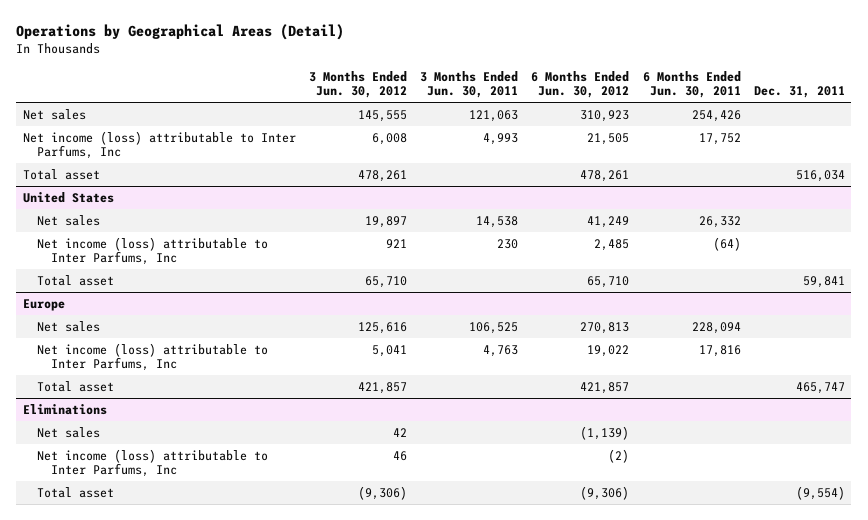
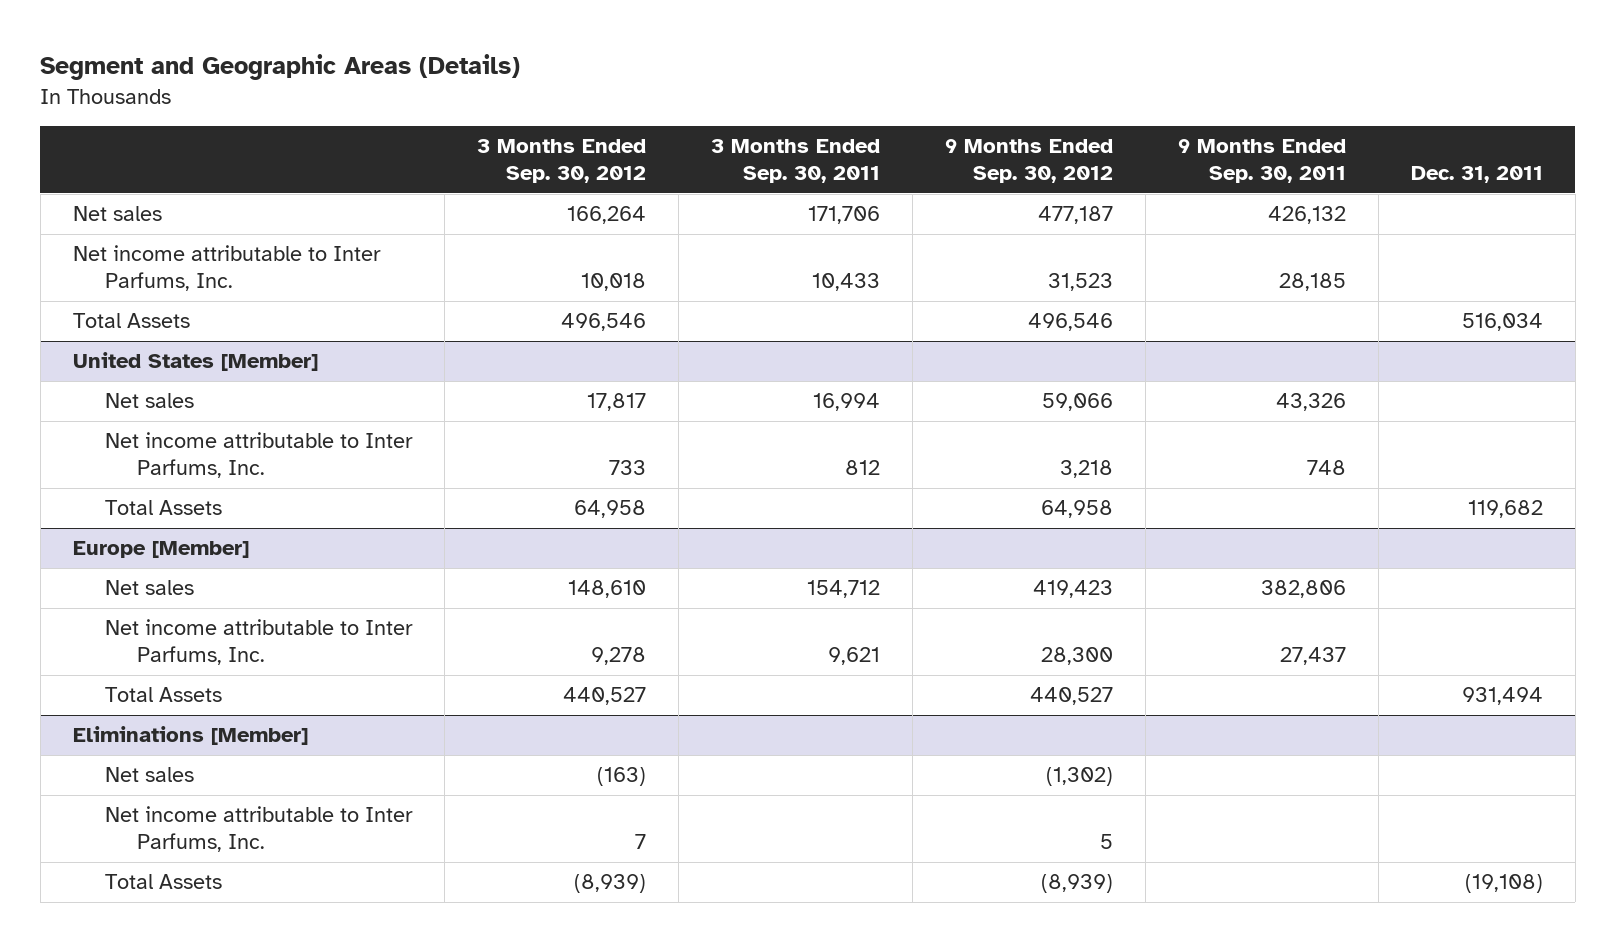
[16,23,345,40] Operations by Geographical Areas (Detail) -> [40,54,521,81] Segment and Geographic Areas (Details)
[309,70,408,99] 3 Months Ended Jun. 30, 2012 -> none
[420,70,519,99] 3 Months Ended Jun. 30, 2011 -> none
[531,70,630,99] 6 Months Ended Jun. 30, 2012 -> none
[642,70,741,99] 6 Months Ended Jun. 30, 2011 -> none
none -> [477,139,647,184] 3 Months Ended Sep. 30, 2012
none -> [710,139,880,184] 3 Months Ended Sep. 30, 2011
none -> [944,139,1113,184] 9 Months Ended Sep. 30, 2012
none -> [1177,139,1346,184] 9 Months Ended Sep. 30, 2011
[23,130,297,160] Net income (loss) attributable to Inter Parfums, Inc -> [72,245,381,292] Net income attributable to Inter Parfums, Inc.
[23,168,101,180] Total asset -> [72,313,190,329] Total Assets
[23,191,115,203] United States -> [72,352,318,372] United States [Member]
[36,236,268,266] Net income (loss) attributable to Inter Parfums, Inc -> [105,432,414,479] Net income attributable to Inter Parfums, Inc.
[36,274,114,286] Total asset -> [105,500,223,516] Total Assets
[802,275,845,288] 59,841 -> [1467,500,1543,519] 119,682
[23,298,66,311] Europe -> [72,541,249,559] Europe [Member]
[36,342,268,372] Net income (loss) attributable to Inter Parfums, Inc -> [105,619,414,666] Net income attributable to Inter Parfums, Inc.
[36,380,114,392] Total asset -> [105,687,223,703] Total Assets
[795,381,845,394] 465,747 -> [1461,687,1543,706] 931,494
[23,403,108,415] Eliminations -> [72,726,308,746] Eliminations [Member]
[36,448,268,478] Net income (loss) attributable to Inter Parfums, Inc -> [105,806,414,853] Net income attributable to Inter Parfums, Inc.
[36,486,114,498] Total asset -> [105,874,223,890] Total Assets
[795,485,845,500] (9,554) -> [1464,874,1543,894] (19,108)

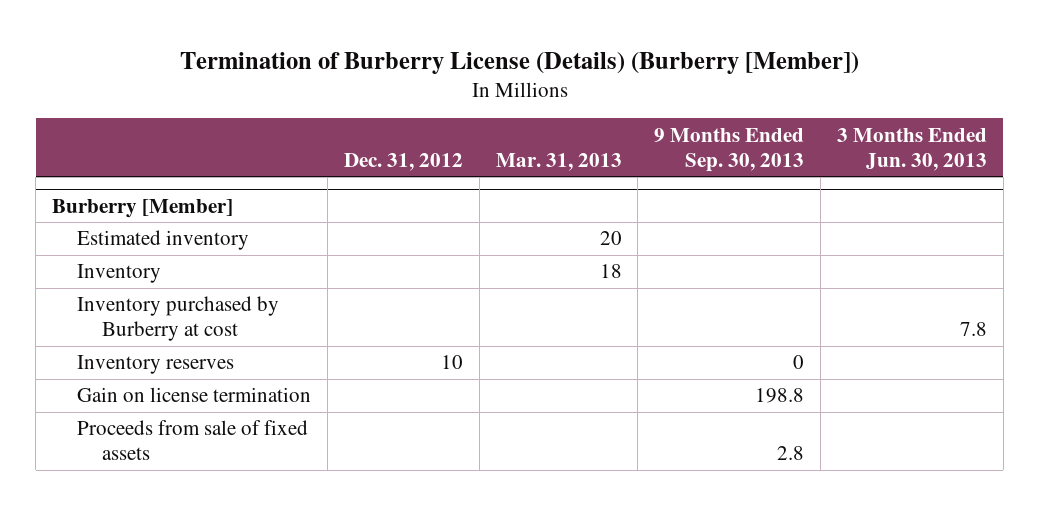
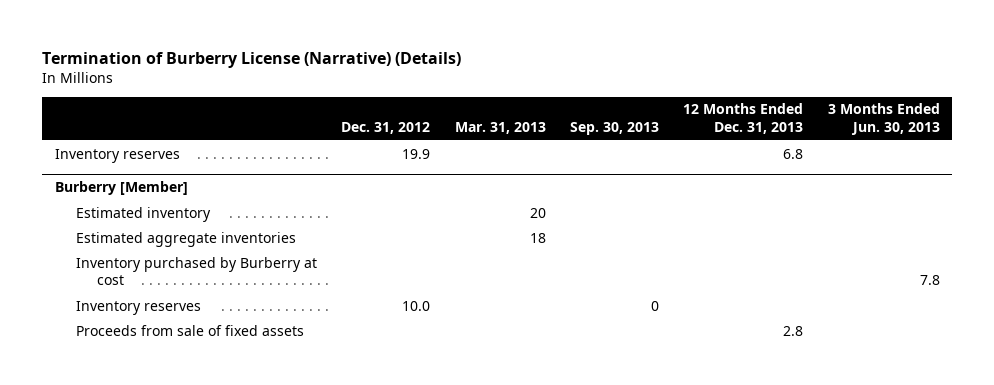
[179,51,859,74] Termination of Burberry License (Details) (Burberry [Member]) -> [42,51,462,68] Termination of Burberry License (Narrative) (Details)
[654,127,805,172] 9 Months Ended Sep. 30, 2013 -> none
none -> [569,121,659,135] Sep. 30, 2013
none -> [683,103,804,134] 12 Months Ended Dec. 31, 2013
none -> [54,148,180,163] Inventory reserves
[76,264,161,284] Inventory -> [75,231,296,247] Estimated aggregate inventories
[76,387,311,403] Gain on license termination -> none
[440,355,463,370] 10 -> [402,300,431,311] 10.0

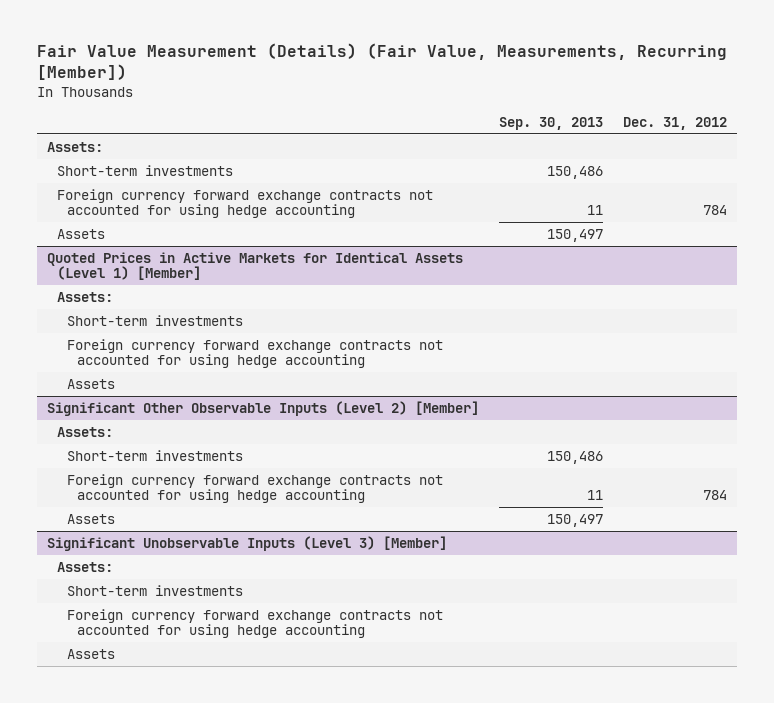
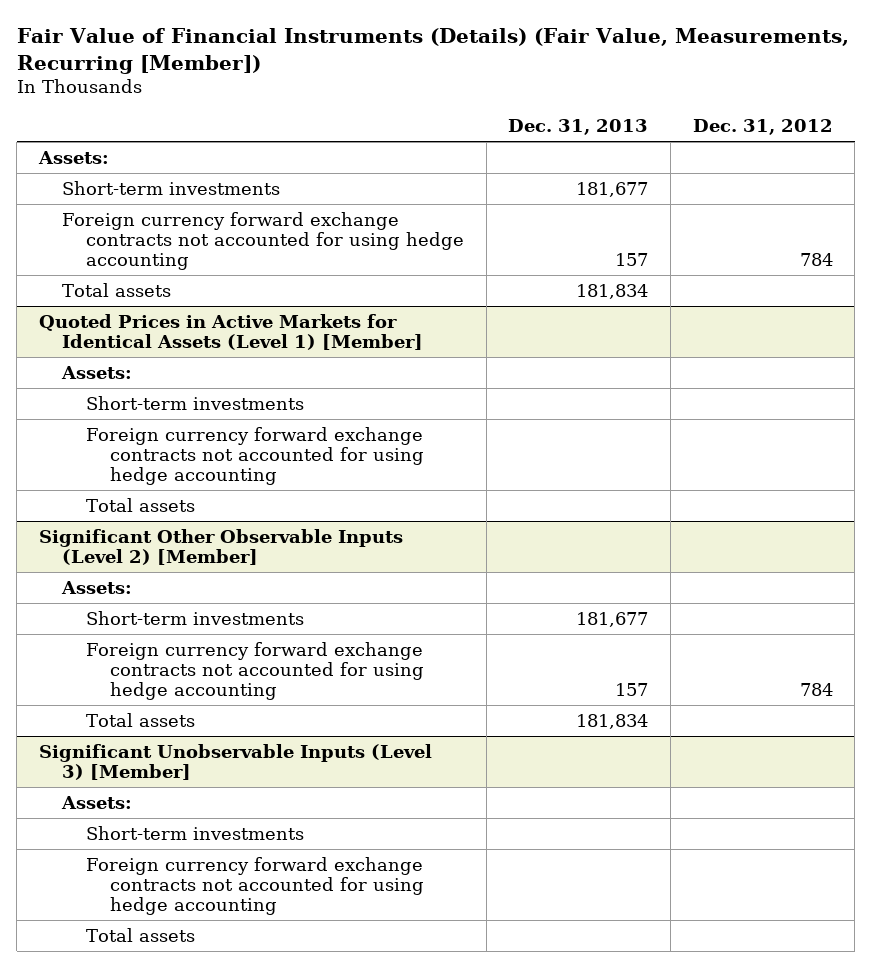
[36,43,727,81] Fair Value Measurement (Details) (Fair Value, Measurements, Recurring [Member]) -> [16,28,849,75] Fair Value of Financial Instruments (Details) (Fair Value, Measurements, Recurring [Member])
[498,116,603,130] Sep. 30, 2013 -> none
none -> [508,119,649,136] Dec. 31, 2013
[56,228,105,239] Assets -> [62,282,172,297] Total assets
[66,378,115,389] Assets -> [86,497,196,512] Total assets
[66,513,115,524] Assets -> [86,712,196,727] Total assets
[66,648,115,659] Assets -> [86,927,196,942] Total assets

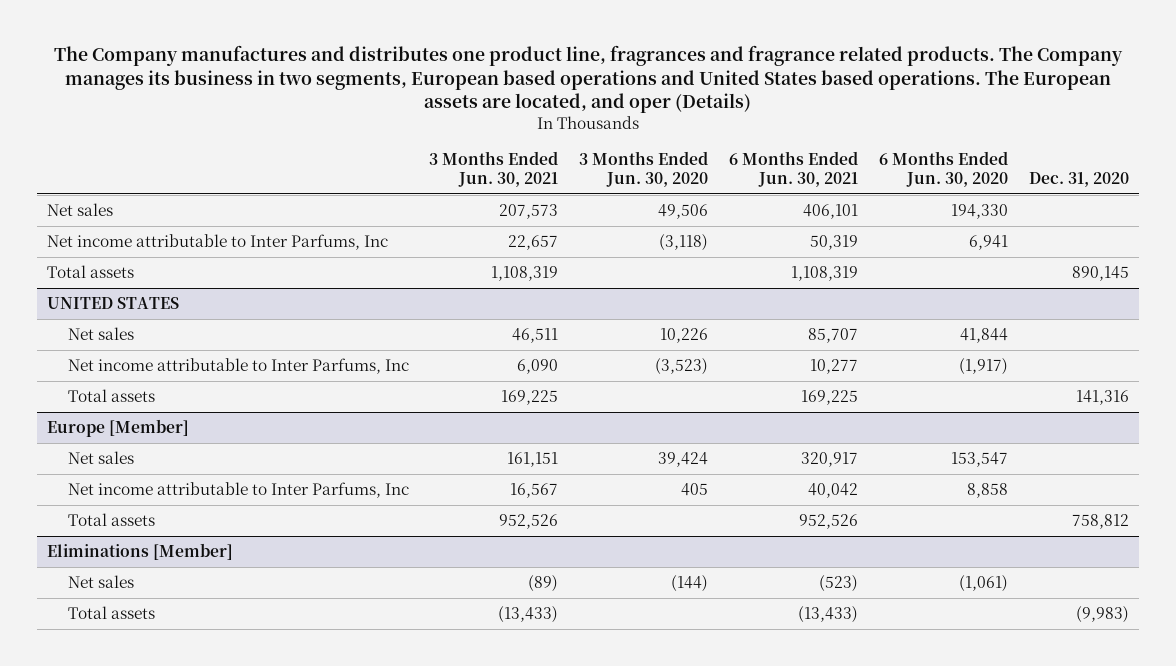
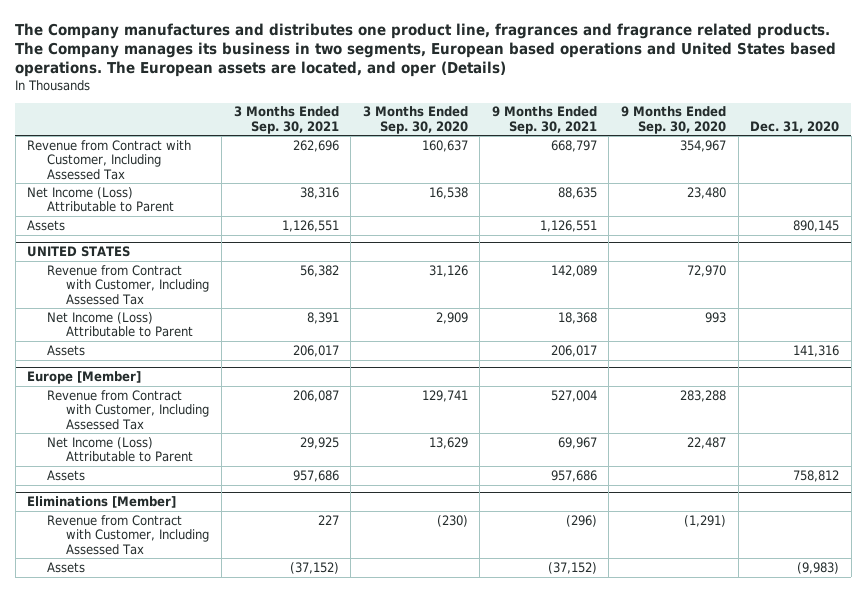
[429,151,559,188] 3 Months Ended Jun. 30, 2021 -> none
[579,151,709,188] 3 Months Ended Jun. 30, 2020 -> none
[729,151,859,188] 6 Months Ended Jun. 30, 2021 -> none
[878,151,1008,188] 6 Months Ended Jun. 30, 2020 -> none
none -> [233,106,339,134] 3 Months Ended Sep. 30, 2021
none -> [362,106,468,134] 3 Months Ended Sep. 30, 2020
none -> [491,106,597,134] 9 Months Ended Sep. 30, 2021
none -> [621,106,727,134] 9 Months Ended Sep. 30, 2020
[47,202,114,216] Net sales -> [27,139,192,180] Revenue from Contract with Customer, Including Assessed Tax
[47,233,389,250] Net income attributable to Inter Parfums, Inc -> [27,186,174,213] Net Income (Loss) Attributable to Parent
[47,264,135,278] Total assets -> [27,219,66,231] Assets
[67,326,134,340] Net sales -> [46,264,210,305] Revenue from Contract with Customer, Including Assessed Tax
[67,357,409,374] Net income attributable to Inter Parfums, Inc -> [46,311,194,338] Net Income (Loss) Attributable to Parent
[67,388,155,402] Total assets -> [46,344,85,356] Assets
[67,450,134,464] Net sales -> [46,389,210,430] Revenue from Contract with Customer, Including Assessed Tax
[67,481,409,498] Net income attributable to Inter Parfums, Inc -> [46,436,194,463] Net Income (Loss) Attributable to Parent
[67,512,155,526] Total assets -> [46,469,85,481] Assets
[67,574,134,588] Net sales -> [46,514,210,555] Revenue from Contract with Customer, Including Assessed Tax
[67,605,155,619] Total assets -> [46,561,85,573] Assets

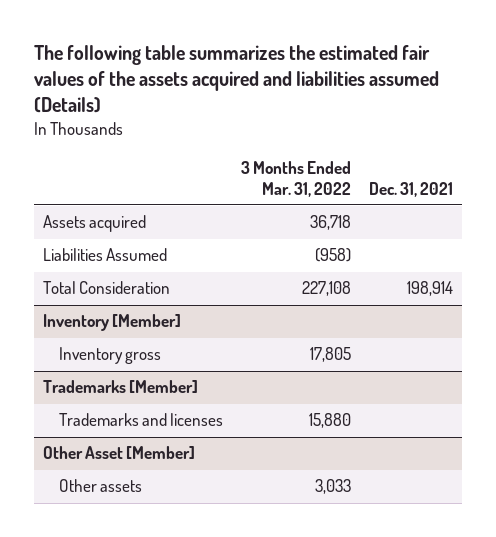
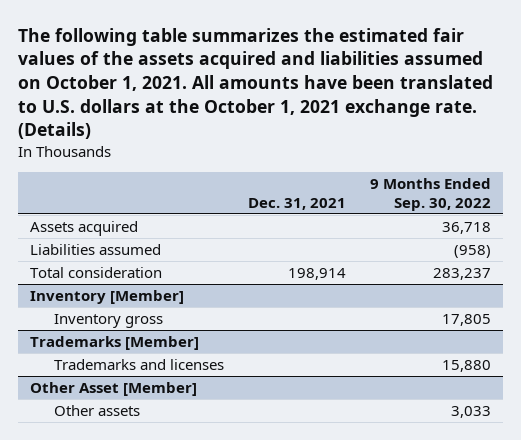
[34,45,440,114] The following table summarizes the estimated fair values of the assets acquired and liabilities assumed (Details) -> [18,27,494,140] The following table summarizes the estimated fair values of the assets acquired and liabilities assumed on October 1, 2021. All amounts have been translated to U.S. dollars at the October 1, 2021 exchange rate. (Details)
[241,161,352,197] 3 Months Ended Mar. 31, 2022 -> none
none -> [370,177,492,211] 9 Months Ended Sep. 30, 2022
[43,248,168,262] Liabilities Assumed -> [30,243,162,255] Liabilities assumed
[43,281,171,295] Total Consideration -> [30,266,163,278] Total consideration

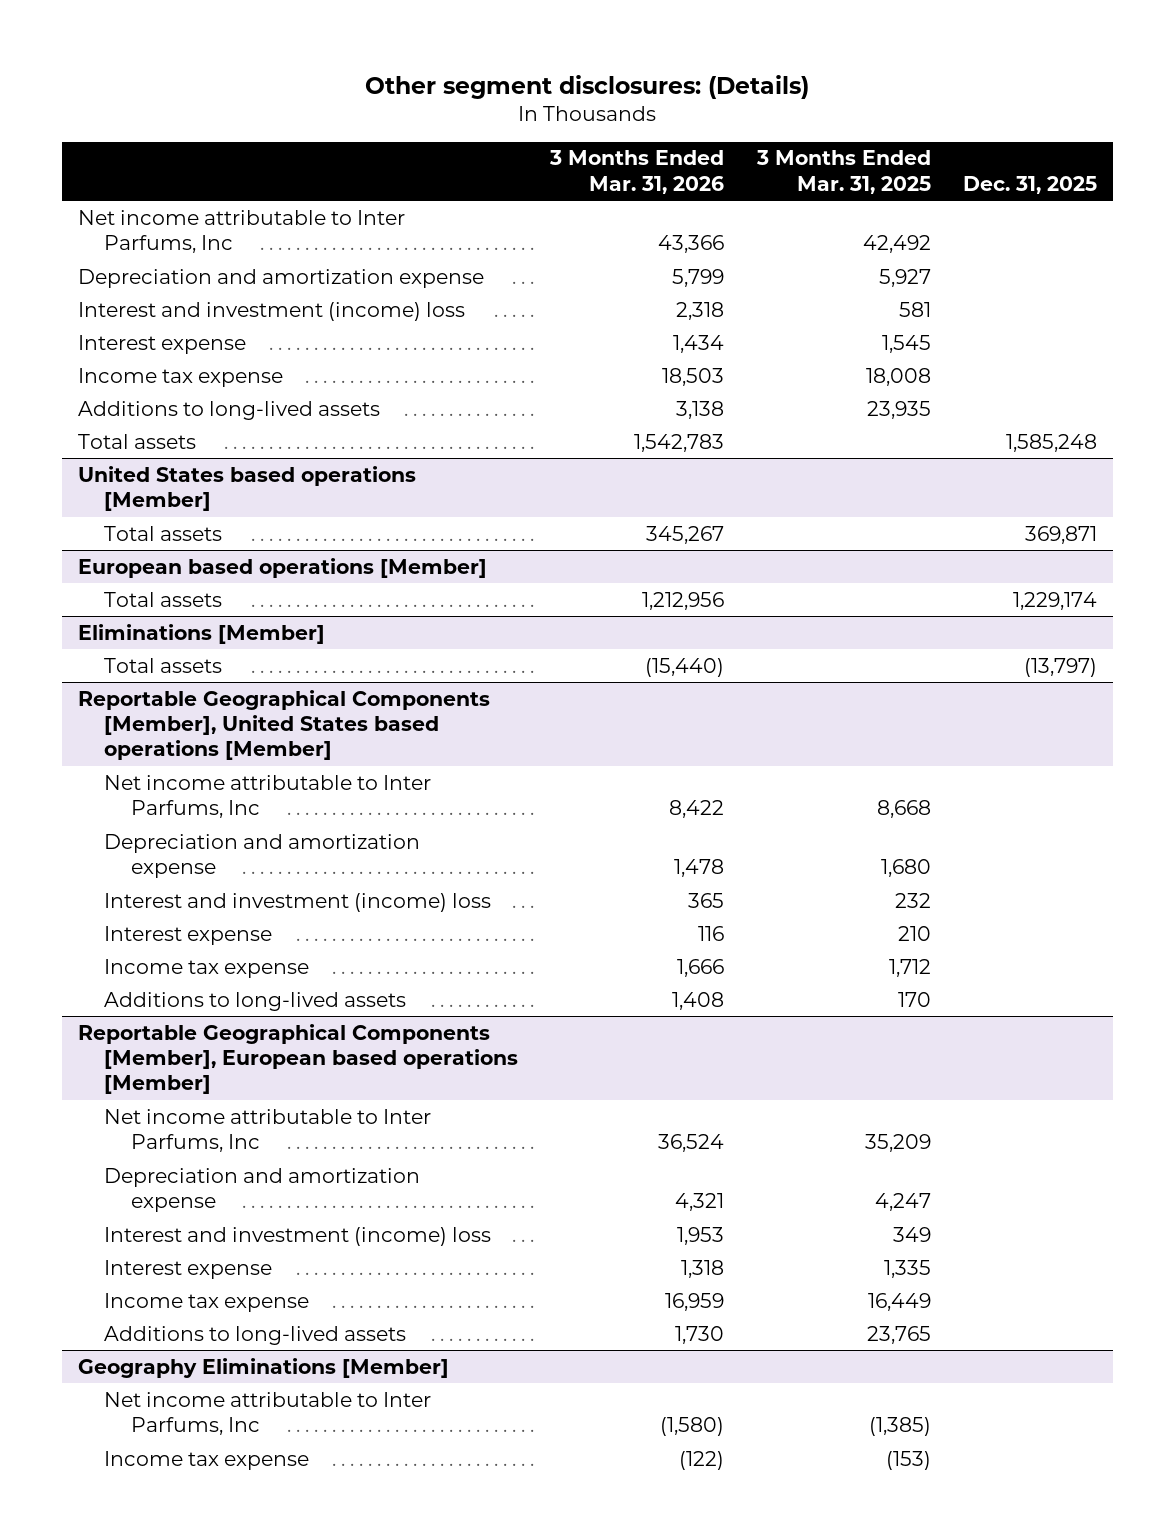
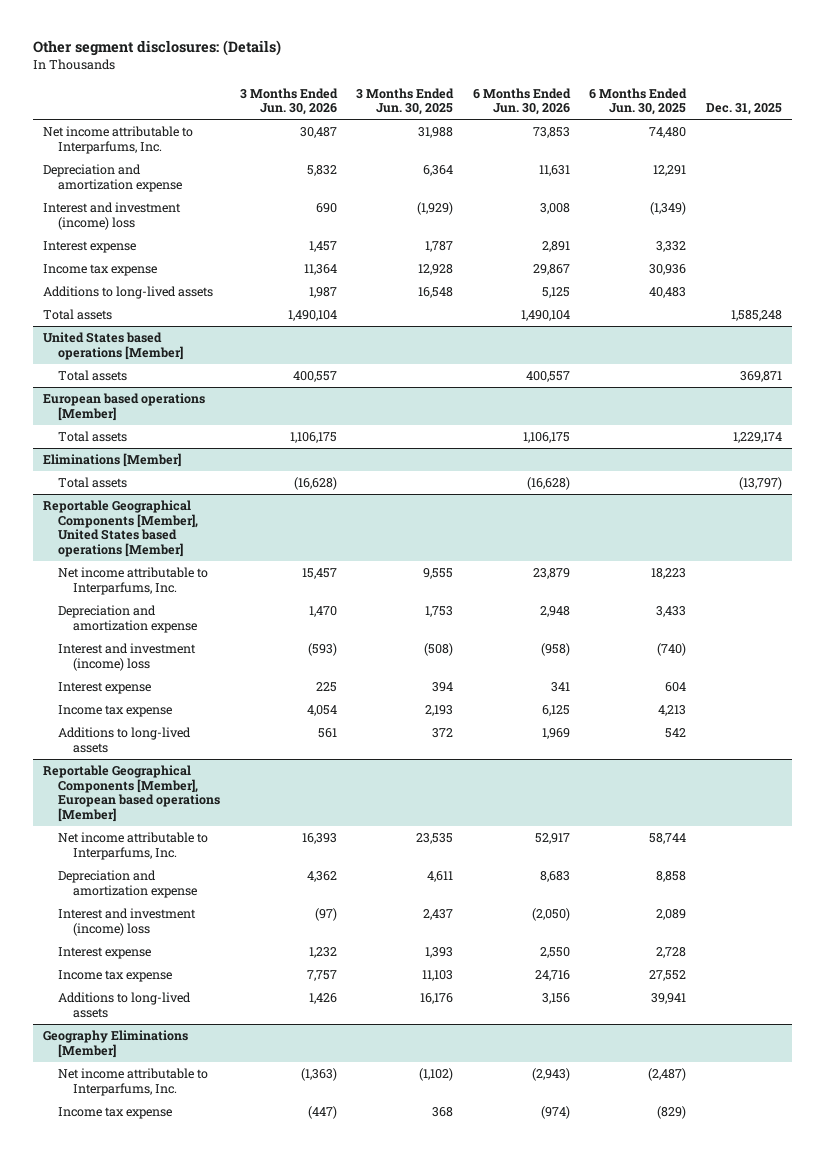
[549,150,725,194] 3 Months Ended Mar. 31, 2026 -> none
[755,150,931,194] 3 Months Ended Mar. 31, 2025 -> none
none -> [239,87,338,116] 3 Months Ended Jun. 30, 2026
none -> [356,87,455,116] 3 Months Ended Jun. 30, 2025
none -> [472,87,571,116] 6 Months Ended Jun. 30, 2026
none -> [589,87,688,116] 6 Months Ended Jun. 30, 2025
[77,209,405,254] Net income attributable to Inter Parfums, Inc -> [42,126,193,154] Net income attributable to Interparfums, Inc.
[104,774,432,819] Net income attributable to Inter Parfums, Inc -> [57,567,208,595] Net income attributable to Interparfums, Inc.
[104,1108,432,1153] Net income attributable to Inter Parfums, Inc -> [57,832,208,860] Net income attributable to Interparfums, Inc.
[104,1391,432,1436] Net income attributable to Inter Parfums, Inc -> [57,1068,208,1096] Net income attributable to Interparfums, Inc.

